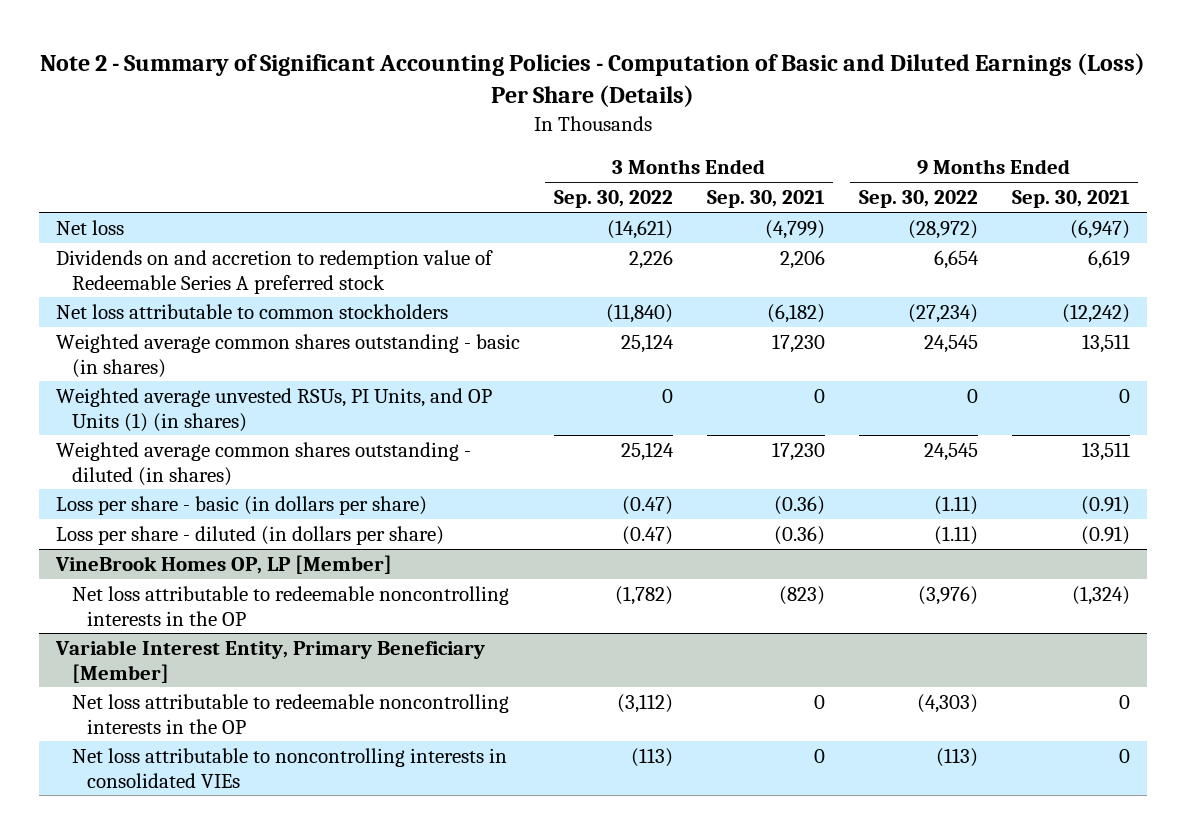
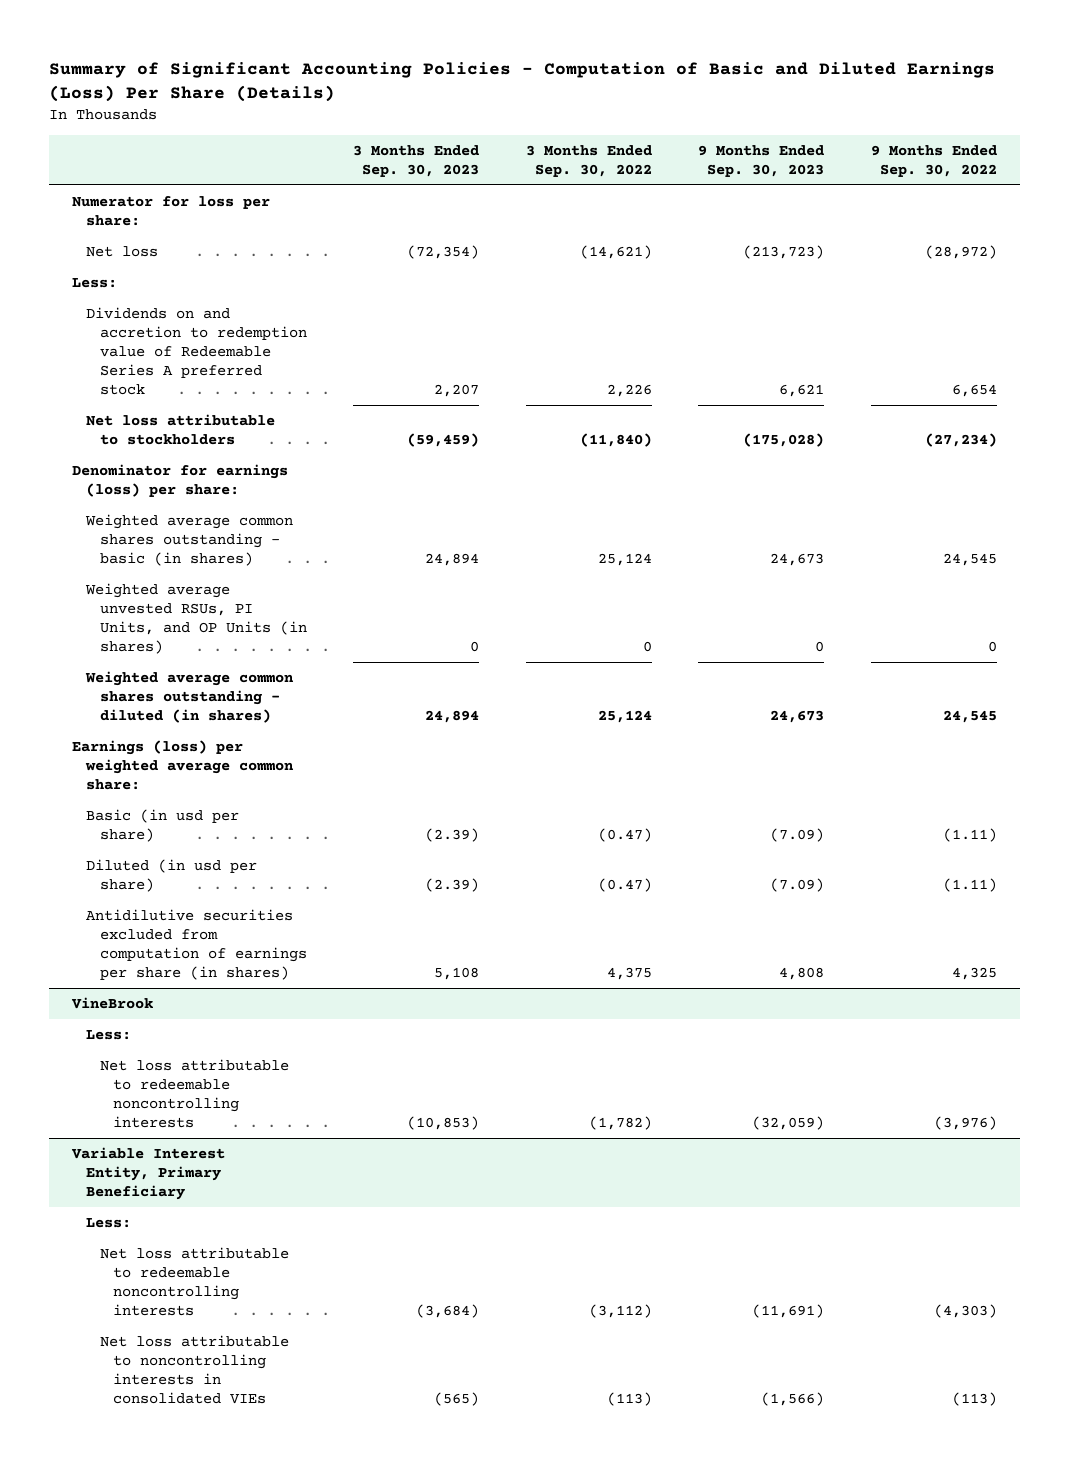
[39,53,1145,108] Note 2 - Summary of Significant Accounting Policies - Computation of Basic and Diluted Earnings (Loss) Per Share (Details) -> [49,61,996,102] Summary of Significant Accounting Policies - Computation of Basic and Diluted Earnings (Loss) Per Share (Details)
[706,190,825,209] Sep. 30, 2021 -> none
[1011,190,1130,209] Sep. 30, 2021 -> none
none -> [353,144,480,177] 3 Months Ended Sep. 30, 2023
none -> [698,144,825,177] 9 Months Ended Sep. 30, 2023
none -> [72,196,271,227] Numerator for loss per share:
none -> [72,278,118,289] Less:
[55,304,448,320] Net loss attributable to common stockholders -> [86,414,276,446] Net loss attributable to stockholders
none -> [72,464,289,498] Denominator for earnings (loss) per share:
[55,388,492,432] Weighted average unvested RSUs, PI Units, and OP Units (1) (in shares) -> [85,583,307,654] Weighted average unvested RSUs, PI Units, and OP Units (in shares)
none -> [72,740,295,790] Earnings (loss) per weighted average common share:
[55,496,427,516] Loss per share - basic (in dollars per share) -> [86,809,240,843] Basic (in usd per share)
[55,526,444,546] Loss per share - diluted (in dollars per share) -> [86,859,258,893] Diluted (in usd per share)
none -> [86,909,307,980] Antidilutive securities excluded from computation of earnings per share (in shares)
[54,555,392,575] VineBrook Homes OP, LP [Member] -> [71,997,154,1010] VineBrook
none -> [86,1030,132,1041] Less:
[71,586,509,626] Net loss attributable to redeemable noncontrolling interests in the OP -> [99,1059,289,1128] Net loss attributable to redeemable noncontrolling interests
[54,640,485,683] Variable Interest Entity, Primary Beneficiary [Member] -> [71,1147,226,1200] Variable Interest Entity, Primary Beneficiary
none -> [86,1218,132,1229] Less:
[71,694,509,734] Net loss attributable to redeemable noncontrolling interests in the OP -> [99,1247,289,1316] Net loss attributable to redeemable noncontrolling interests

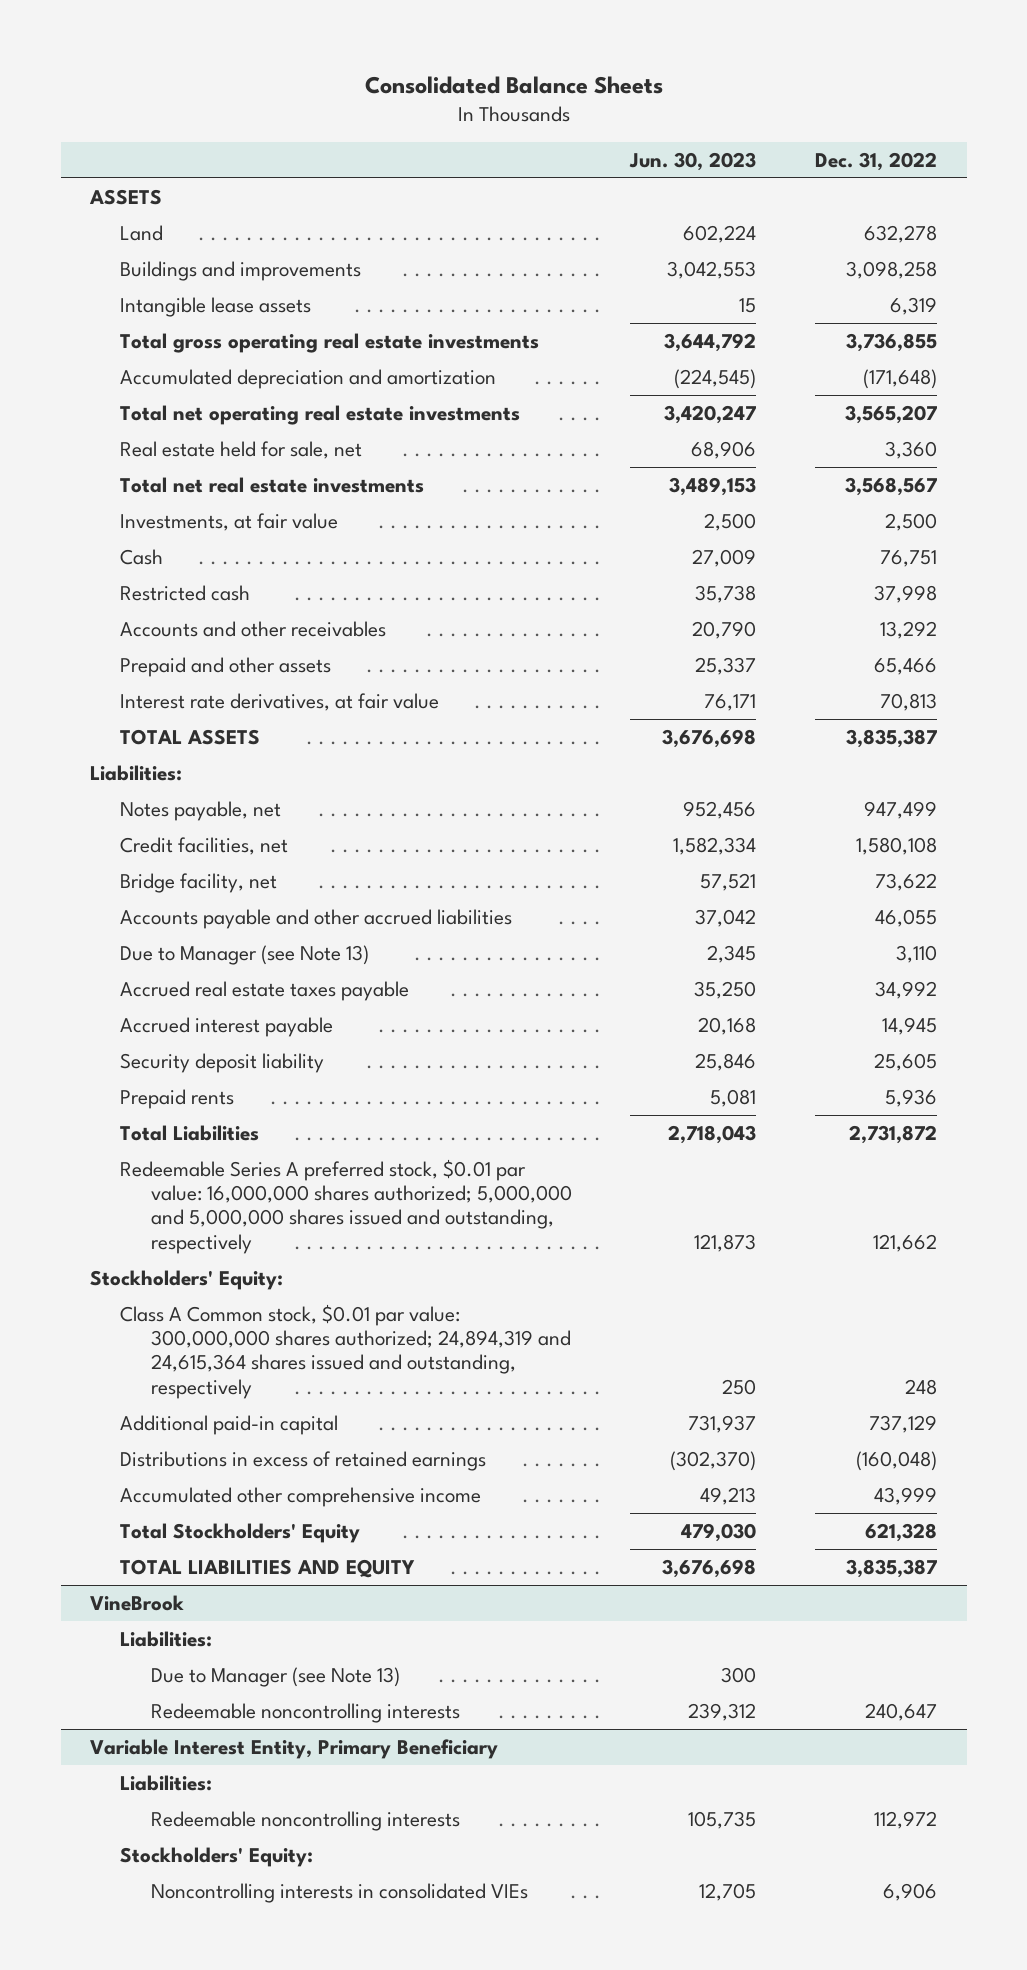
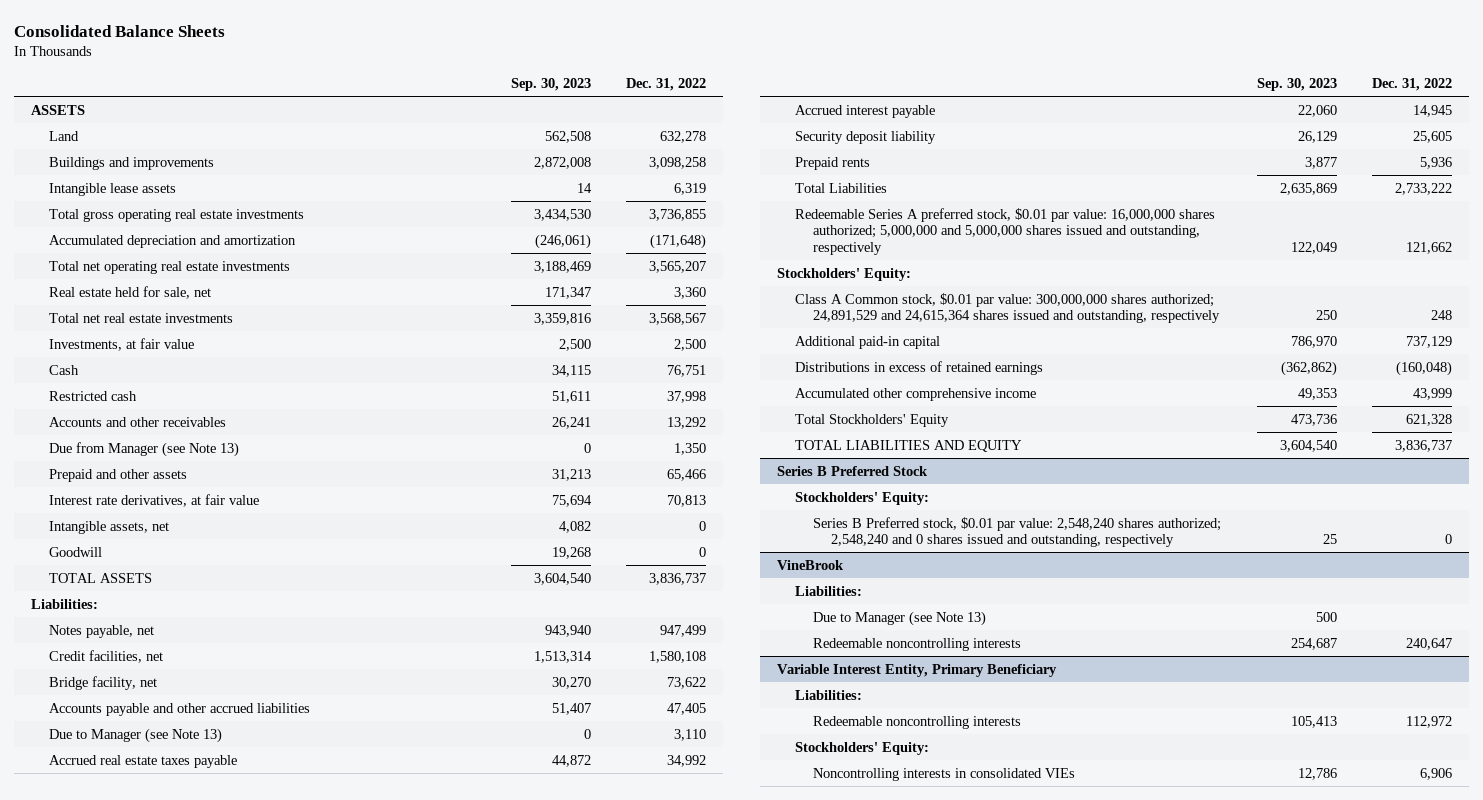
[629,151,757,171] Jun. 30, 2023 -> none
none -> [510,78,591,92] Sep. 30, 2023
none -> [49,441,240,457] Due from Manager (see Note 13)
none -> [49,520,170,534] Intangible assets, net
none -> [49,546,103,557] Goodwill
[846,728,938,748] 3,835,387 -> [648,572,706,585] 3,836,737
[875,908,938,927] 46,055 -> [666,702,706,715] 47,405
[849,1124,938,1144] 2,731,872 -> [1394,182,1452,195] 2,733,222
[120,1303,571,1399] Class A Common stock, $0.01 par value: 300,000,000 shares authorized; 24,894,319 and 24,615,364 shares issued and outstanding, respectively -> [795,292,1221,324] Class A Common stock, $0.01 par value: 300,000,000 shares authorized; 24,891,529 and 24,615,364 shares issued and outstanding, respectively
[846,1558,938,1578] 3,835,387 -> [1394,439,1452,452] 3,836,737
none -> [777,465,929,476] Series B Preferred Stock
none -> [795,491,930,505] Stockholders' Equity:
none -> [813,516,1222,548] Series B Preferred stock, $0.01 par value: 2,548,240 shares authorized; 2,548,240 and 0 shares issued and outstanding, respectively

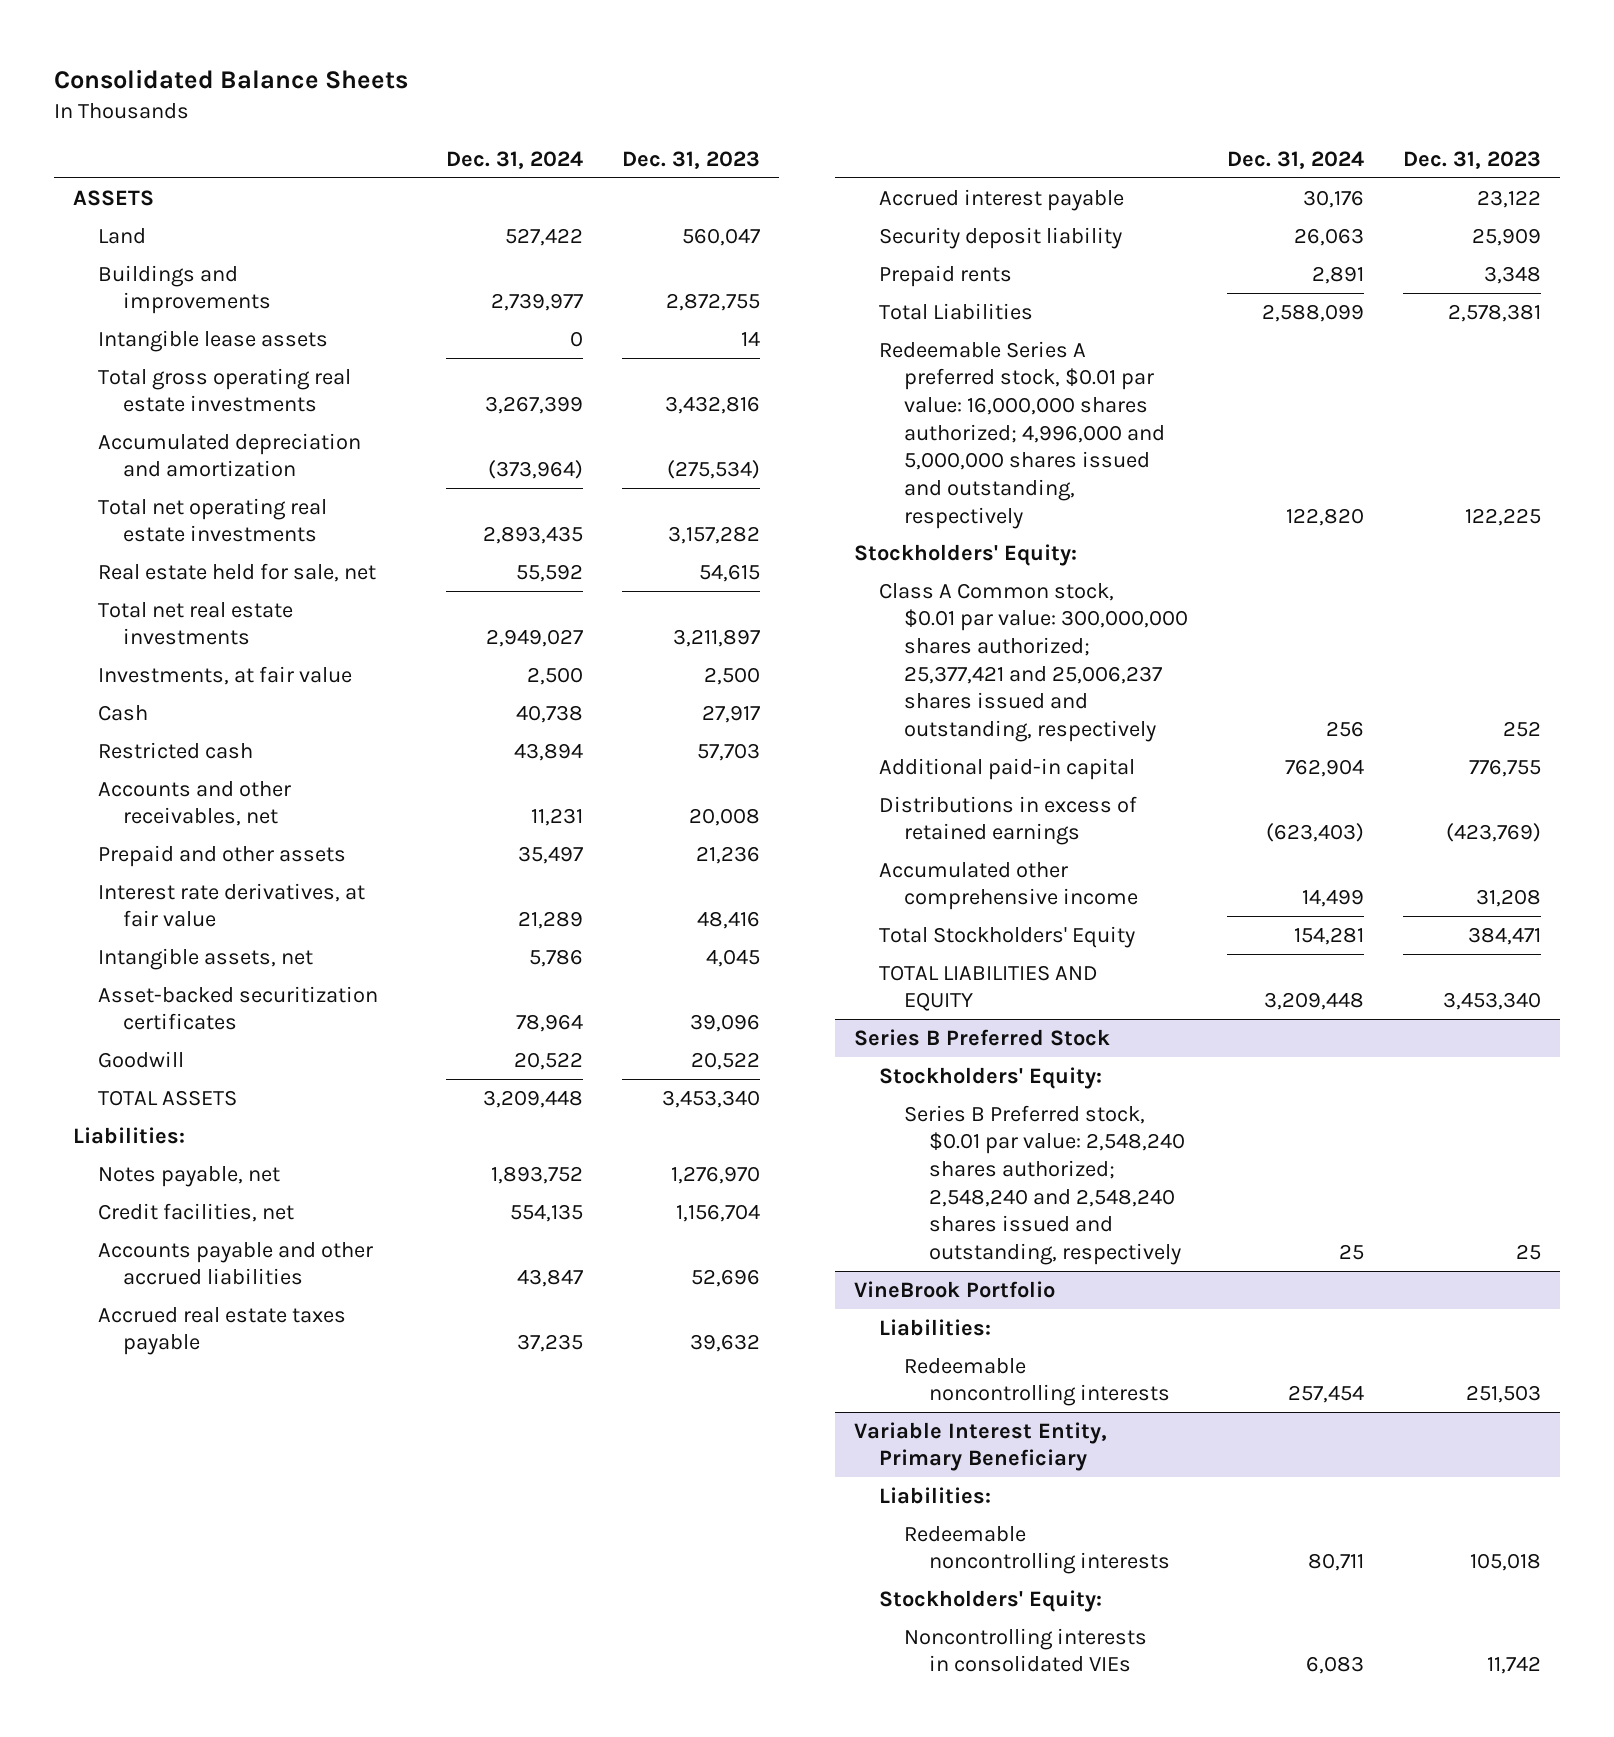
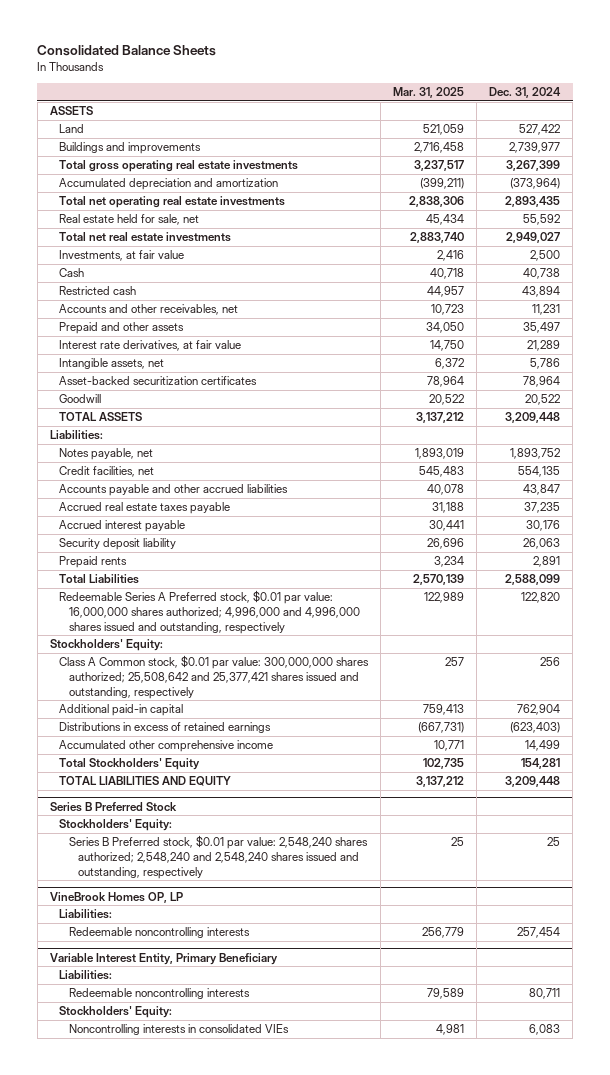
[621,150,760,169] Dec. 31, 2023 -> none
none -> [393,86,465,98] Mar. 31, 2025
[98,329,329,352] Intangible lease assets -> none
[879,340,1166,529] Redeemable Series A preferred stock, $0.01 par value: 16,000,000 shares authorized; 4,996,000 and 5,000,000 shares issued and outstanding, respectively -> [59,590,360,634] Redeemable Series A Preferred stock, $0.01 par value: 16,000,000 shares authorized; 4,996,000 and 4,996,000 shares issued and outstanding, respectively
[879,582,1189,743] Class A Common stock, $0.01 par value: 300,000,000 shares authorized; 25,377,421 and 25,006,237 shares issued and outstanding, respectively -> [59,655,370,699] Class A Common stock, $0.01 par value: 300,000,000 shares authorized; 25,508,642 and 25,377,421 shares issued and outstanding, respectively
[853,1280,1055,1298] VineBrook Portfolio -> [49,891,183,903] VineBrook Homes OP, LP

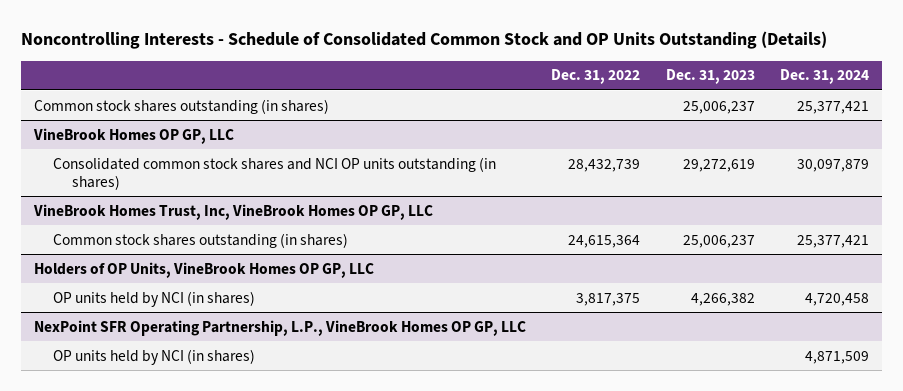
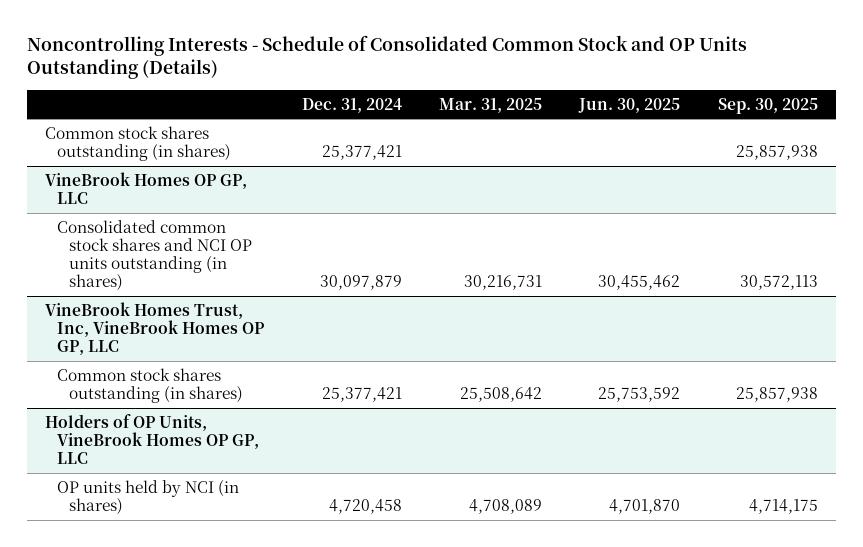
[551,69,641,85] Dec. 31, 2022 -> none
[665,69,755,85] Dec. 31, 2023 -> none
none -> [439,97,543,113] Mar. 31, 2025
none -> [578,97,681,113] Jun. 30, 2025
none -> [717,97,818,114] Sep. 30, 2025
[33,319,526,336] NexPoint SFR Operating Partnership, L.P., VineBrook Homes OP GP, LLC -> none
[53,348,256,365] OP units held by NCI (in shares) -> none

